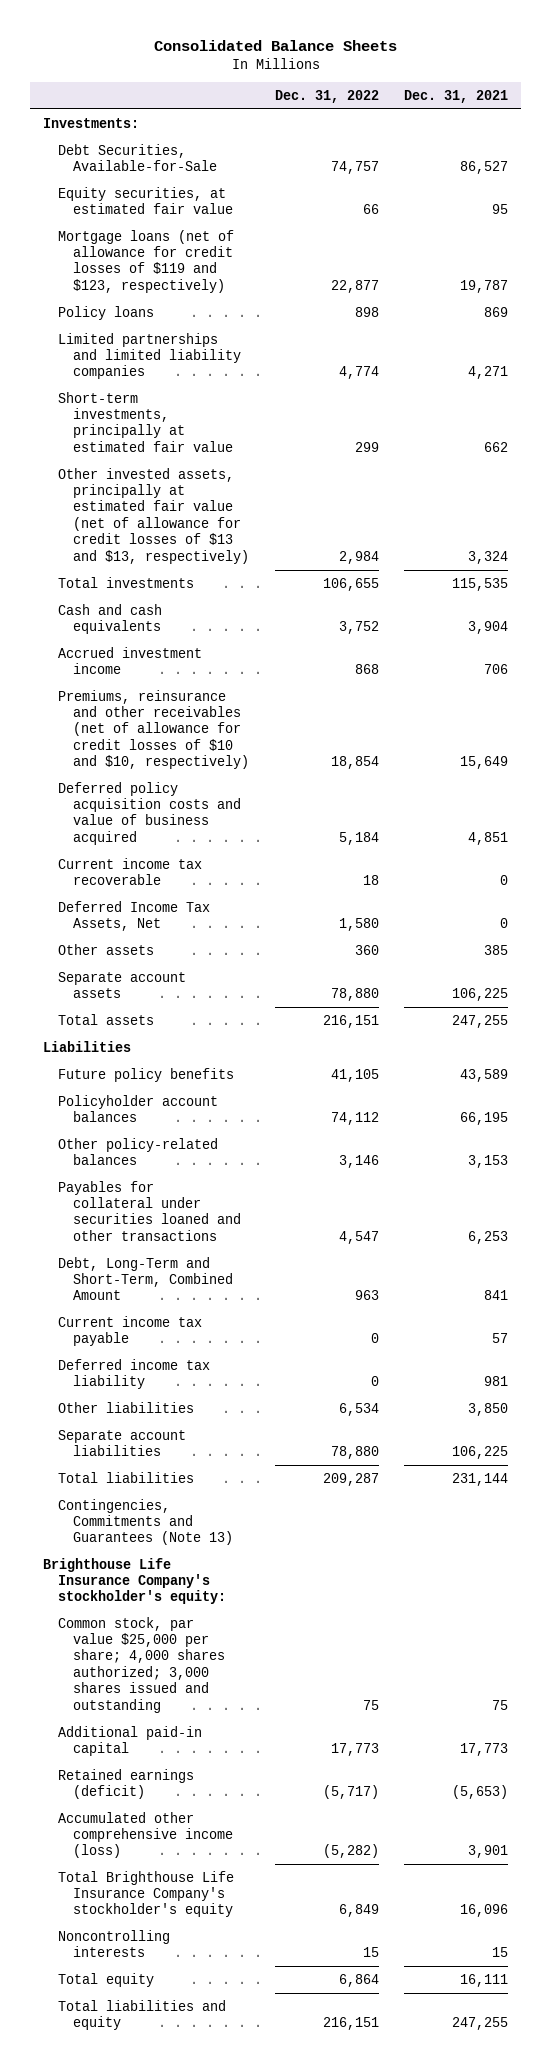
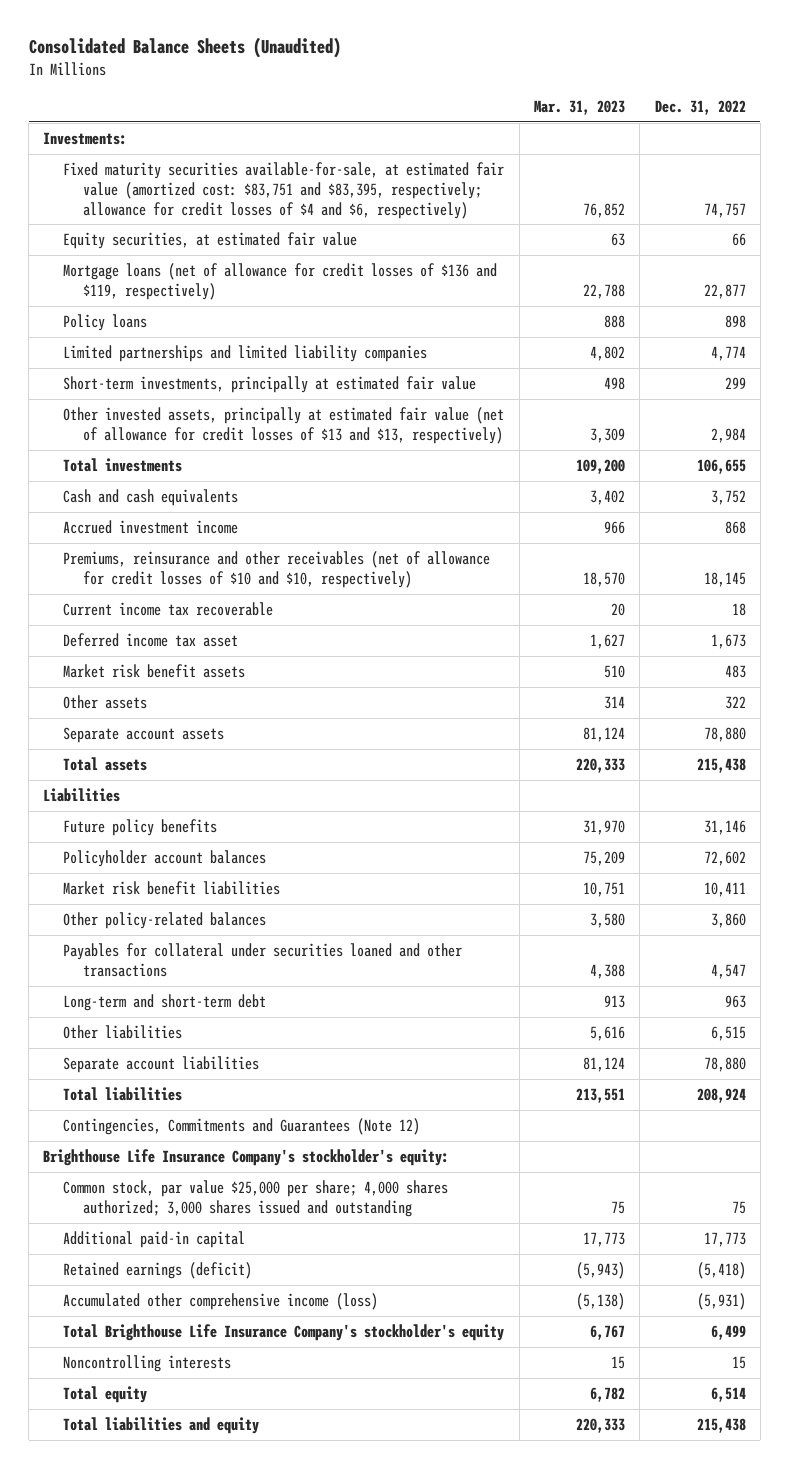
[153,40,397,52] Consolidated Balance Sheets -> [28,37,341,59] Consolidated Balance Sheets (Unaudited)
[404,90,509,104] Dec. 31, 2021 -> none
none -> [533,99,625,115] Mar. 31, 2023
[58,143,217,172] Debt Securities, Available-for-Sale -> [63,162,505,219] Fixed maturity securities available-for-sale, at estimated fair value (amortized cost: $83,751 and $83,395, respectively; allowance for credit losses of $4 and $6, respectively)
[58,229,235,293] Mortgage loans (net of allowance for credit losses of $119 and $123, respectively) -> [63,263,498,300] Mortgage loans (net of allowance for credit losses of $136 and $119, respectively)
[58,781,241,845] Deferred policy acquisition costs and value of business acquired -> none
[330,756,379,770] 18,854 -> [703,571,746,587] 18,145
[58,900,211,932] Deferred Income Tax Assets, Net -> [63,633,239,648] Deferred income tax asset
[338,918,379,932] 1,580 -> [710,634,746,650] 1,673
none -> [63,664,246,679] Market risk benefit assets
[354,944,379,955] 360 -> [724,696,746,710] 322
[322,1014,379,1028] 216,151 -> [696,758,746,774] 215,438
[330,1068,379,1082] 41,105 -> [703,820,746,836] 31,146
[330,1112,379,1126] 74,112 -> [703,851,746,867] 72,602
none -> [63,881,281,896] Market risk benefit liabilities
[338,1155,379,1169] 3,146 -> [710,913,746,929] 3,860
[58,1315,203,1347] Current income tax payable -> none
[58,1358,211,1390] Deferred income tax liability -> none
[58,1256,233,1301] Debt, Long-Term and Short-Term, Combined Amount -> [63,994,267,1012] Long-term and short-term debt
[338,1402,379,1416] 6,534 -> [710,1026,746,1042] 6,515
[322,1472,379,1486] 209,287 -> [696,1088,746,1104] 208,924
[58,1498,233,1546] Contingencies, Commitments and Guarantees (Note 13) -> [63,1118,421,1136] Contingencies, Commitments and Guarantees (Note 12)
[322,1785,379,1800] (5,717) -> [696,1262,746,1280] (5,418)
[322,1844,379,1859] (5,282) -> [696,1293,746,1311] (5,931)
[338,1904,379,1918] 6,849 -> [710,1325,746,1341] 6,499
[338,1973,379,1987] 6,864 -> [710,1387,746,1403] 6,514
[322,2017,379,2031] 216,151 -> [696,1418,746,1434] 215,438

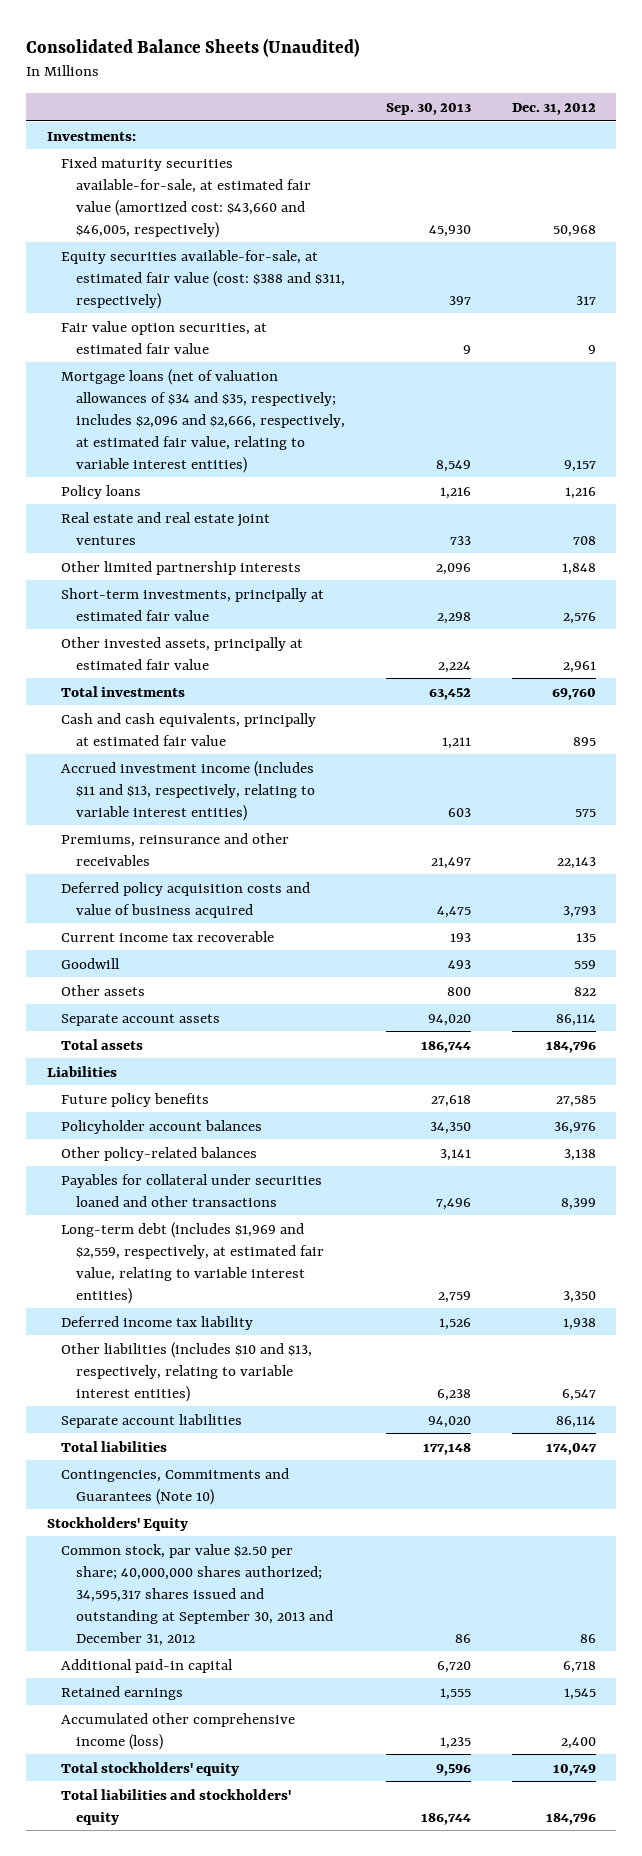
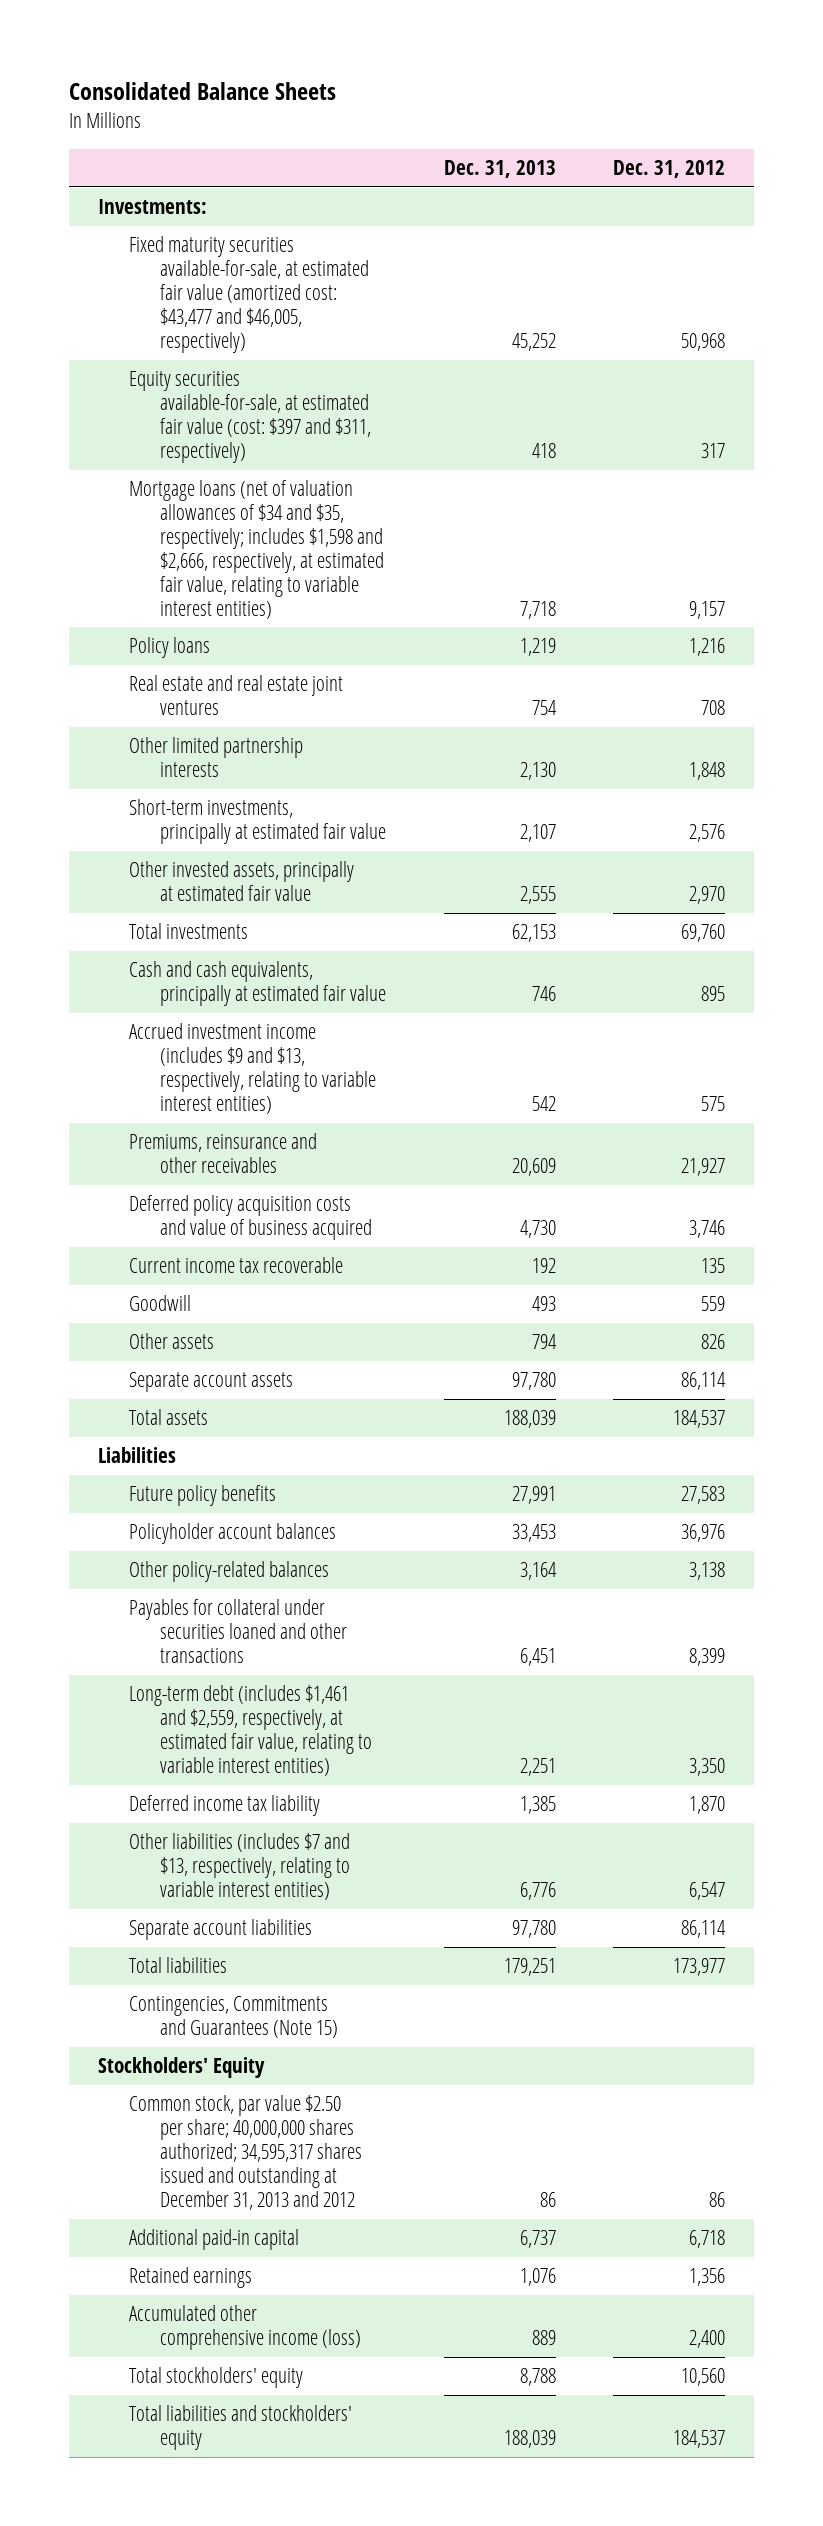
[26,37,360,57] Consolidated Balance Sheets (Unaudited) -> [68,82,336,101] Consolidated Balance Sheets
[386,102,472,115] Sep. 30, 2013 -> none
none -> [443,159,556,178] Dec. 31, 2013
[61,320,268,354] Fair value option securities, at estimated fair value -> none
[61,156,312,238] Fixed maturity securities available-for-sale, at estimated fair value (amortized cost: $43,660 and $46,005, respectively) -> [128,236,369,353] Fixed maturity securities available-for-sale, at estimated fair value (amortized cost: $43,477 and $46,005, respectively)
[61,249,346,309] Equity securities available-for-sale, at estimated fair value (cost: $388 and $311, respectively) -> [128,371,371,463] Equity securities available-for-sale, at estimated fair value (cost: $397 and $311, respectively)
[61,368,346,473] Mortgage loans (net of valuation allowances of $34 and $35, respectively; includes $2,096 and $2,666, respectively, at estimated fair value, relating to variable interest entities) -> [128,480,384,619] Mortgage loans (net of valuation allowances of $34 and $35, respectively; includes $1,598 and $2,666, respectively, at estimated fair value, relating to variable interest entities)
[562,660,596,673] 2,961 -> [689,886,726,905] 2,970
[61,760,316,821] Accrued investment income (includes $11 and $13, respectively, relating to variable interest entities) -> [128,1023,376,1114] Accrued investment income (includes $9 and $13, respectively, relating to variable interest entities)
[556,856,596,869] 22,143 -> [681,1158,726,1177] 21,927
[562,905,596,918] 3,793 -> [689,1220,726,1239] 3,746
[573,986,596,996] 822 -> [701,1334,726,1350] 826
[545,1040,596,1053] 184,796 -> [673,1410,726,1429] 184,537
[555,1094,596,1107] 27,585 -> [681,1486,726,1505] 27,583
[61,1221,325,1304] Long-term debt (includes $1,969 and $2,559, respectively, at estimated fair value, relating to variable interest entities) -> [128,1685,372,1776] Long-term debt (includes $1,461 and $2,559, respectively, at estimated fair value, relating to variable interest entities)
[562,1317,596,1330] 1,938 -> [689,1796,726,1815] 1,870
[61,1341,313,1402] Other liabilities (includes $10 and $13, respectively, relating to variable interest entities) -> [128,1833,350,1901] Other liabilities (includes $7 and $13, respectively, relating to variable interest entities)
[545,1442,597,1455] 174,047 -> [673,1958,726,1977] 173,977
[61,1467,290,1505] Contingencies, Commitments and Guarantees (Note 10) -> [128,1996,338,2039] Contingencies, Commitments and Guarantees (Note 15)
[61,1543,334,1646] Common stock, par value $2.50 per share; 40,000,000 shares authorized; 34,595,317 shares issued and outstanding at September 30, 2013 and December 31, 2012 -> [128,2095,362,2210] Common stock, par value $2.50 per share; 40,000,000 shares authorized; 34,595,317 shares issued and outstanding at December 31, 2013 and 2012
[563,1687,596,1700] 1,545 -> [689,2268,726,2287] 1,356
[552,1763,596,1776] 10,749 -> [681,2368,726,2387] 10,560
[545,1812,596,1825] 184,796 -> [673,2430,726,2449] 184,537

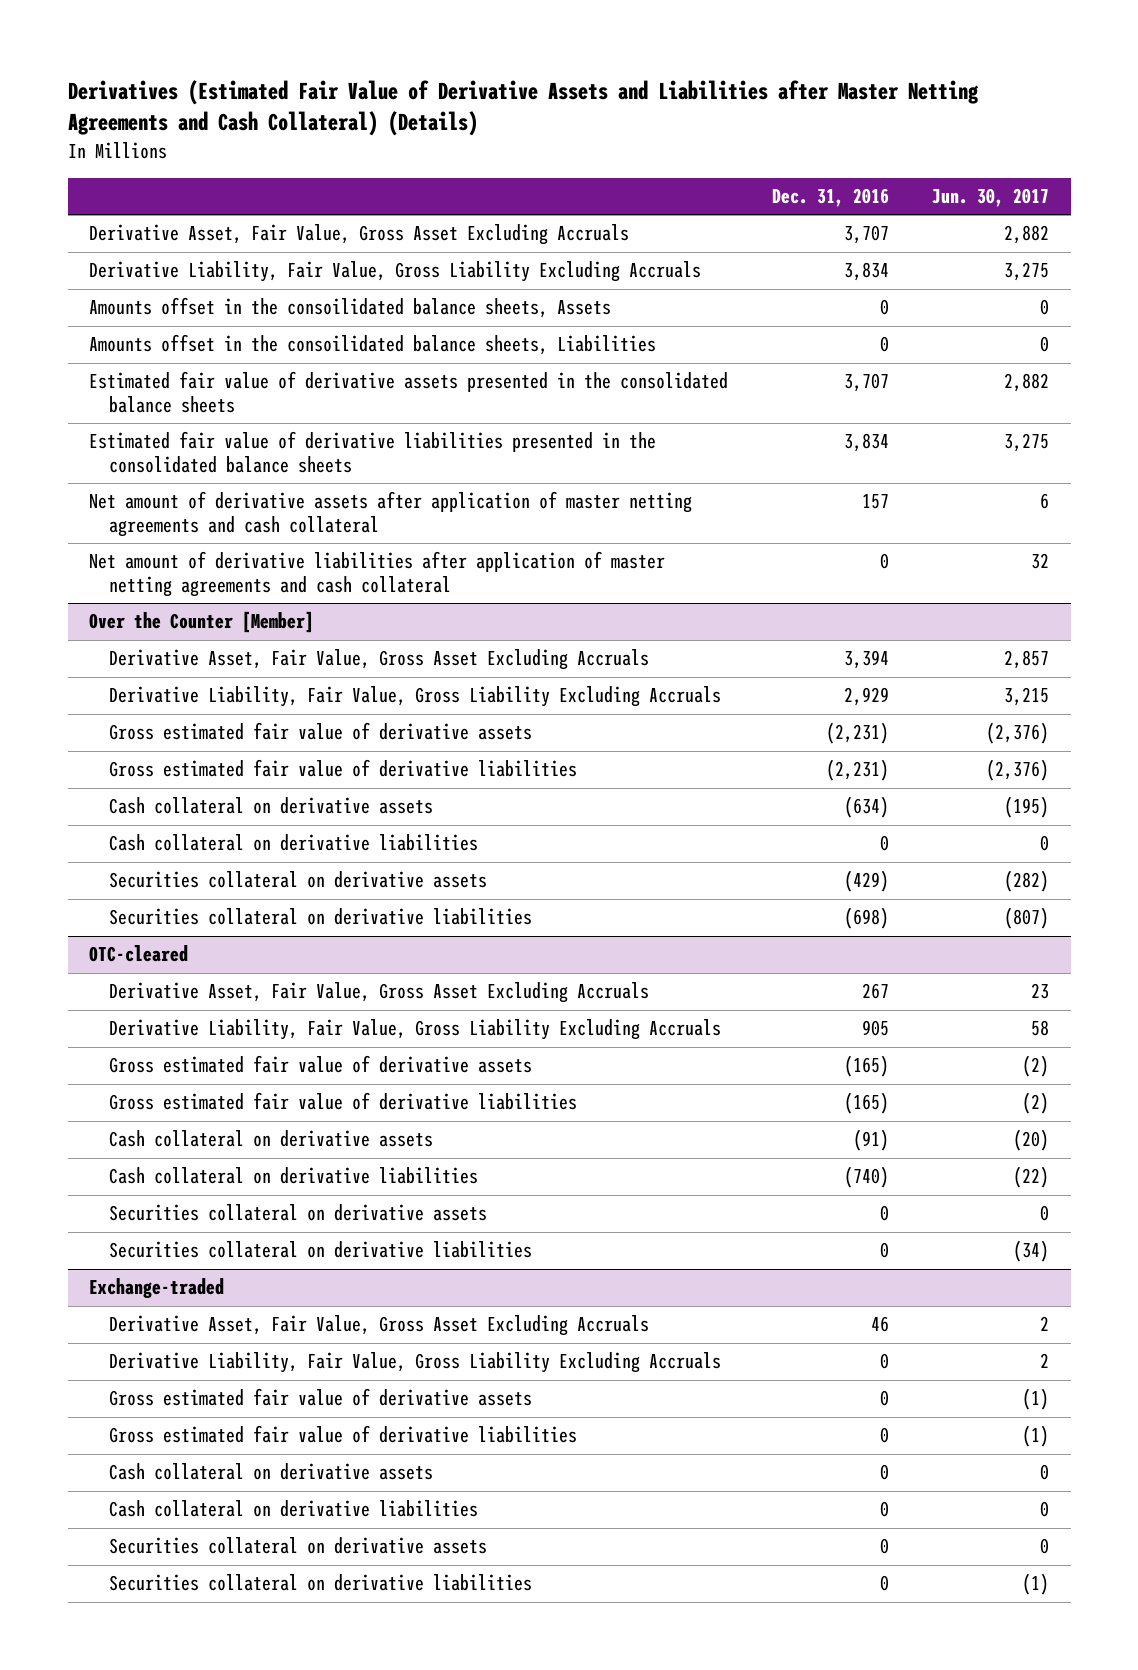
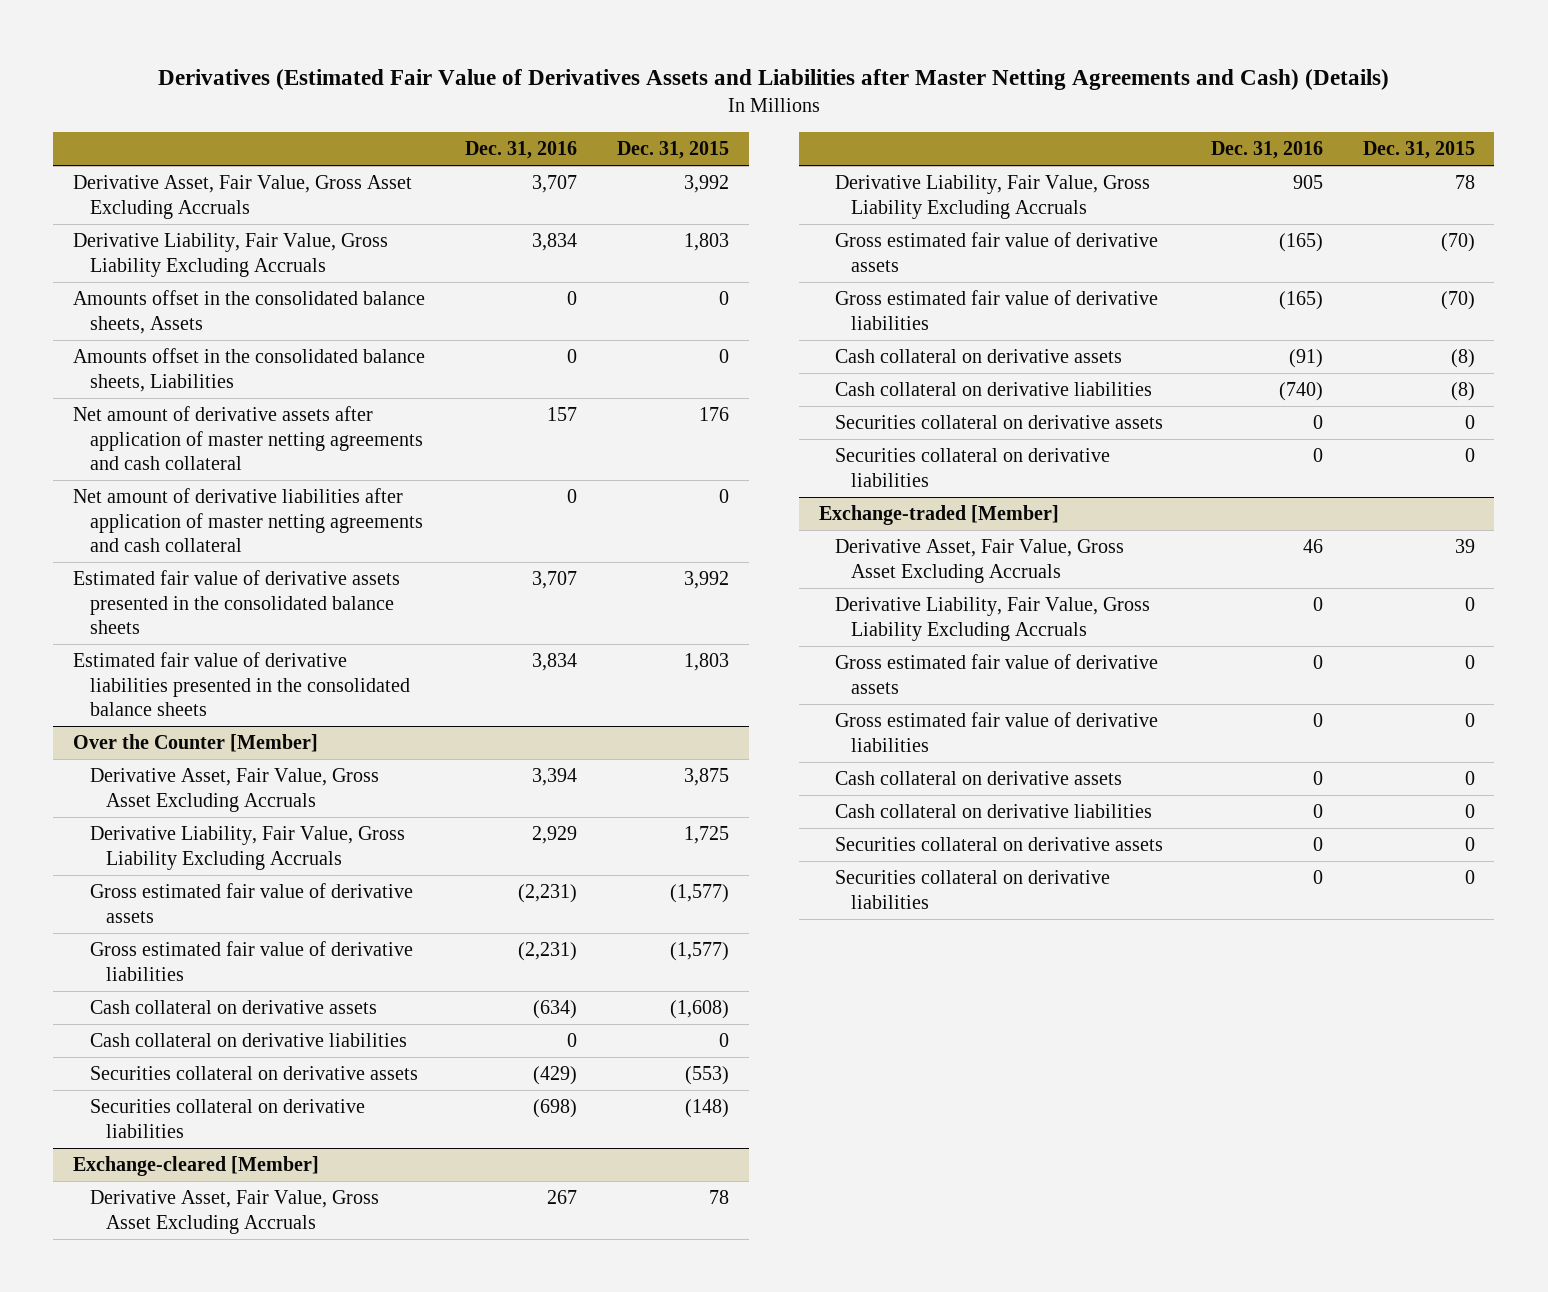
[67,80,979,137] Derivatives (Estimated Fair Value of Derivative Assets and Liabilities after Master Netting Agreements and Cash Collateral) (Details) -> [157,68,1389,90] Derivatives (Estimated Fair Value of Derivatives Assets and Liabilities after Master Netting Agreements and Cash) (Details)
[931,188,1049,208] Jun. 30, 2017 -> none
none -> [616,141,729,160] Dec. 31, 2015
[89,297,612,319] Amounts offset in the consoilidated balance sheets, Assets -> [73,290,426,334] Amounts offset in the consolidated balance sheets, Assets
[89,334,657,356] Amounts offset in the consoilidated balance sheets, Liabilities -> [73,348,426,392] Amounts offset in the consolidated balance sheets, Liabilities
[89,371,729,413] Estimated fair value of derivative assets presented in the consolidated balance sheets -> [73,570,401,635] Estimated fair value of derivative assets presented in the consolidated balance sheets
[89,431,657,473] Estimated fair value of derivative liabilities presented in the consolidated balance sheets -> [73,652,410,717] Estimated fair value of derivative liabilities presented in the consolidated balance sheets
[89,945,189,963] OTC-cleared -> [73,1156,320,1177] Exchange-cleared [Member]
[89,1278,225,1299] Exchange-traded -> [818,505,1059,526] Exchange-traded [Member]

